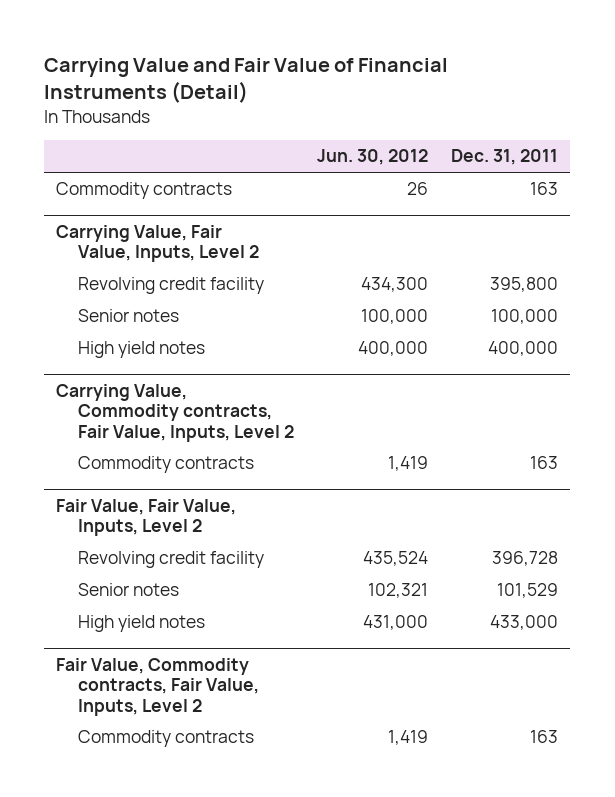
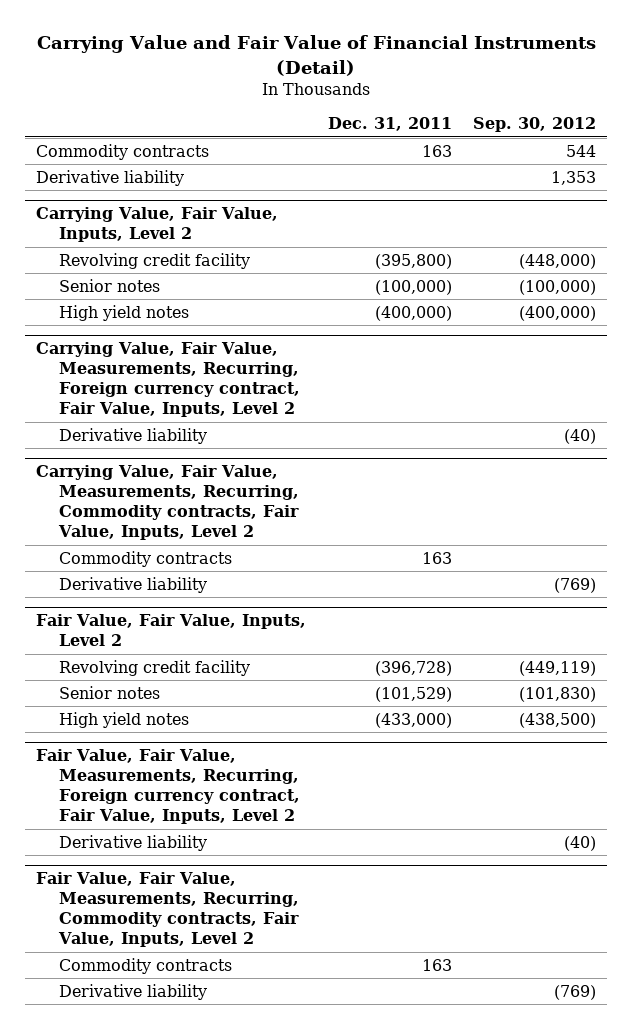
[317,149,429,166] Jun. 30, 2012 -> none
none -> [473,117,597,133] Sep. 30, 2012
none -> [35,169,184,186] Derivative liability
[490,277,559,293] 395,800 -> [374,253,452,269] (395,800)
[491,309,559,325] 100,000 -> [374,279,452,295] (100,000)
[488,341,559,357] 400,000 -> [374,305,452,321] (400,000)
none -> [35,341,300,418] Carrying Value, Fair Value, Measurements, Recurring, Foreign currency contract, Fair Value, Inputs, Level 2
none -> [58,427,207,444] Derivative liability
[56,383,294,442] Carrying Value, Commodity contracts, Fair Value, Inputs, Level 2 -> [35,464,299,541] Carrying Value, Fair Value, Measurements, Recurring, Commodity contracts, Fair Value, Inputs, Level 2
none -> [58,576,207,593] Derivative liability
[492,551,559,567] 396,728 -> [374,660,452,676] (396,728)
[497,583,559,599] 101,529 -> [374,686,452,702] (101,529)
[490,615,559,631] 433,000 -> [374,712,452,728] (433,000)
none -> [35,748,300,825] Fair Value, Fair Value, Measurements, Recurring, Foreign currency contract, Fair Value, Inputs, Level 2
none -> [58,834,207,851] Derivative liability
[56,657,259,716] Fair Value, Commodity contracts, Fair Value, Inputs, Level 2 -> [35,871,299,948] Fair Value, Fair Value, Measurements, Recurring, Commodity contracts, Fair Value, Inputs, Level 2
none -> [58,983,207,1000] Derivative liability

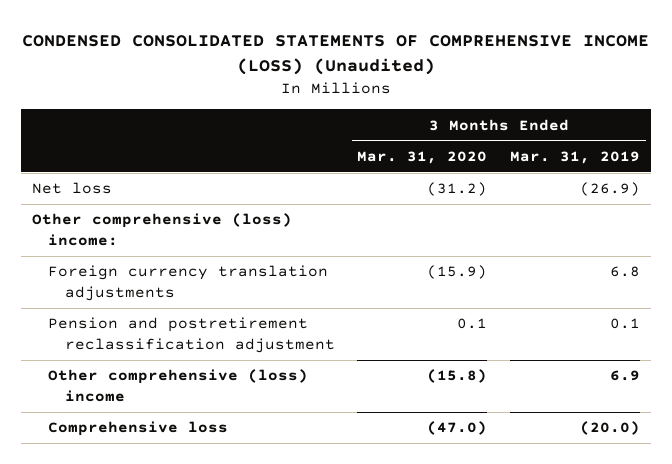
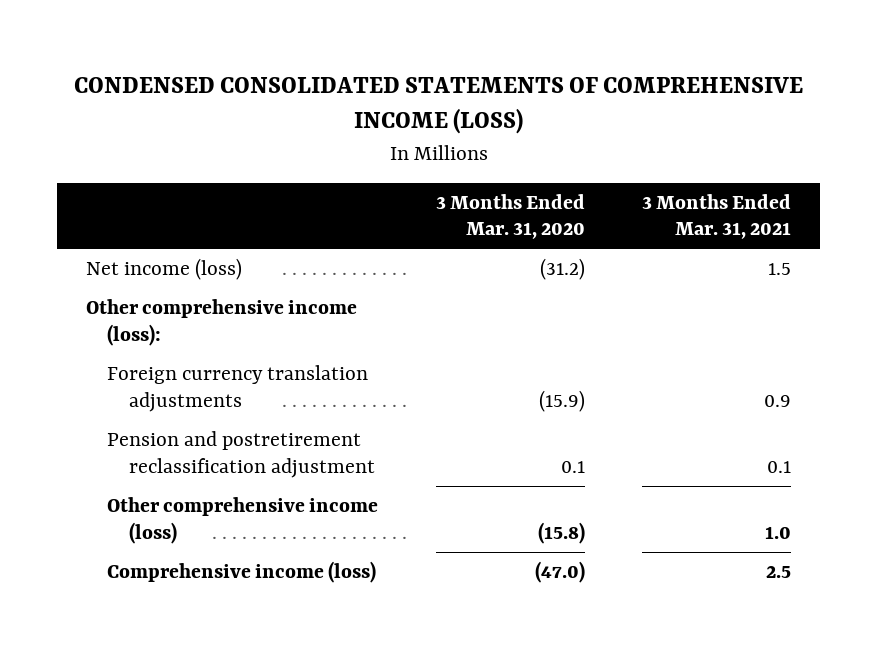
[22,35,650,76] CONDENSED CONSOLIDATED STATEMENTS OF COMPREHENSIVE INCOME (LOSS) (Unaudited) -> [73,76,803,135] CONDENSED CONSOLIDATED STATEMENTS OF COMPREHENSIVE INCOME (LOSS)
[509,150,640,164] Mar. 31, 2019 -> none
none -> [642,193,792,240] 3 Months Ended Mar. 31, 2021
[32,182,113,195] Net loss -> [85,257,242,280] Net income (loss)
[32,213,293,247] Other comprehensive (loss) income: -> [85,298,357,346] Other comprehensive income (loss):
[48,369,309,403] Other comprehensive (loss) income -> [107,496,379,544] Other comprehensive income (loss)
[48,421,229,437] Comprehensive loss -> [107,560,377,583] Comprehensive income (loss)

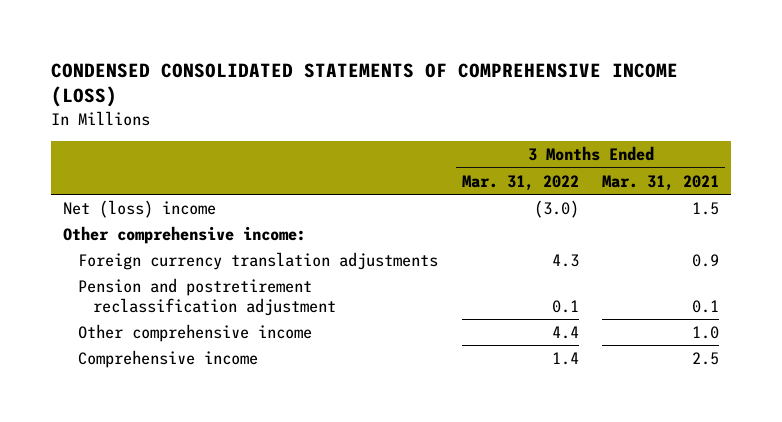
[435,193,585,240] 3 Months Ended Mar. 31, 2020 -> none
none -> [461,174,579,191] Mar. 31, 2022
[85,257,242,280] Net income (loss) -> [62,199,216,218] Net (loss) income
[85,298,357,346] Other comprehensive income (loss): -> [62,225,306,244] Other comprehensive income:
[107,496,379,544] Other comprehensive income (loss) -> [78,323,313,342] Other comprehensive income
[107,560,377,583] Comprehensive income (loss) -> [78,349,259,368] Comprehensive income

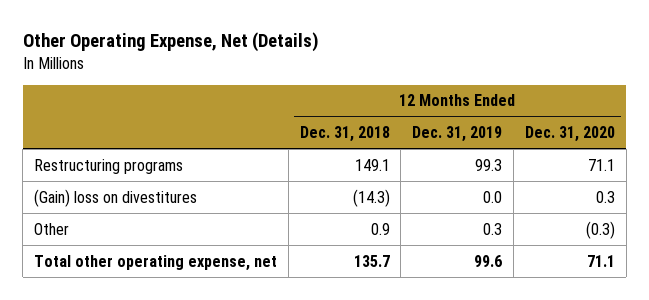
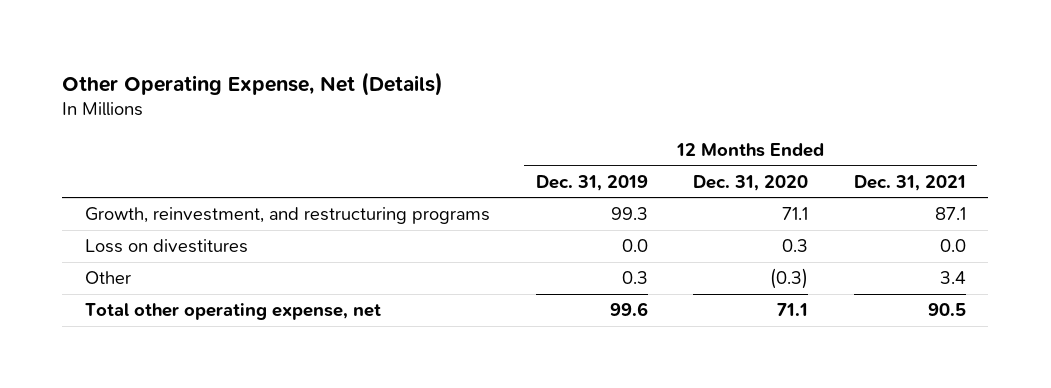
[299,125,390,142] Dec. 31, 2018 -> none
none -> [853,174,966,191] Dec. 31, 2021
[33,158,183,174] Restructuring programs -> [85,207,491,225] Growth, reinvestment, and restructuring programs
[33,188,197,207] (Gain) loss on divestitures -> [85,239,249,254] Loss on divestitures

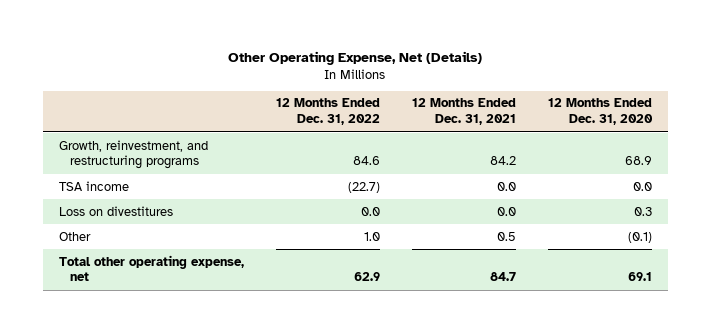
[535,174,648,191] Dec. 31, 2019 -> none
none -> [275,98,380,126] 12 Months Ended Dec. 31, 2022
[782,207,809,221] 71.1 -> [624,156,652,166] 68.9
[934,207,966,221] 87.1 -> [489,156,516,166] 84.2
none -> [58,180,129,191] TSA income
[770,268,809,290] (0.3) -> [627,231,652,243] (0.1)
[939,271,966,285] 3.4 -> [496,231,516,241] 0.5
[777,303,809,317] 71.1 -> [627,272,652,282] 69.1
[927,303,966,317] 90.5 -> [489,272,516,282] 84.7

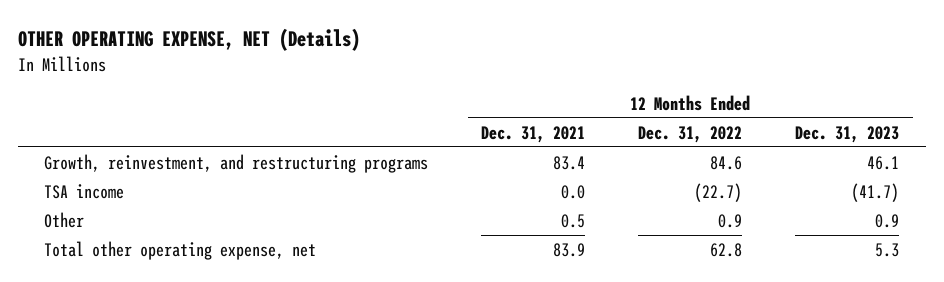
[228,50,483,65] Other Operating Expense, Net (Details) -> [17,28,360,52] OTHER OPERATING EXPENSE, NET (Details)
[547,98,653,126] 12 Months Ended Dec. 31, 2020 -> none
none -> [795,125,900,143] Dec. 31, 2023
[489,156,516,166] 84.2 -> [553,155,586,170] 83.4
[58,205,173,216] Loss on divestitures -> none
[363,231,380,241] 1.0 -> [718,213,743,228] 0.9
[353,272,380,282] 62.9 -> [710,242,743,257] 62.8
[489,272,516,282] 84.7 -> [553,242,586,257] 83.9

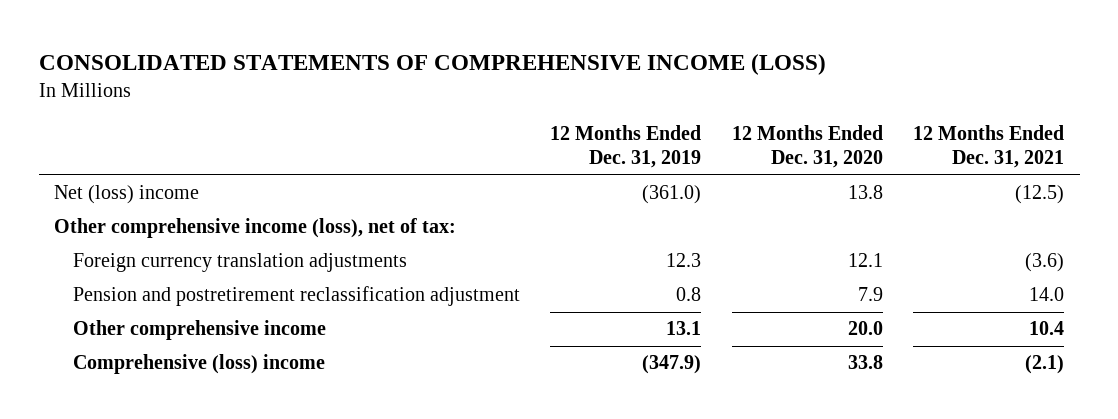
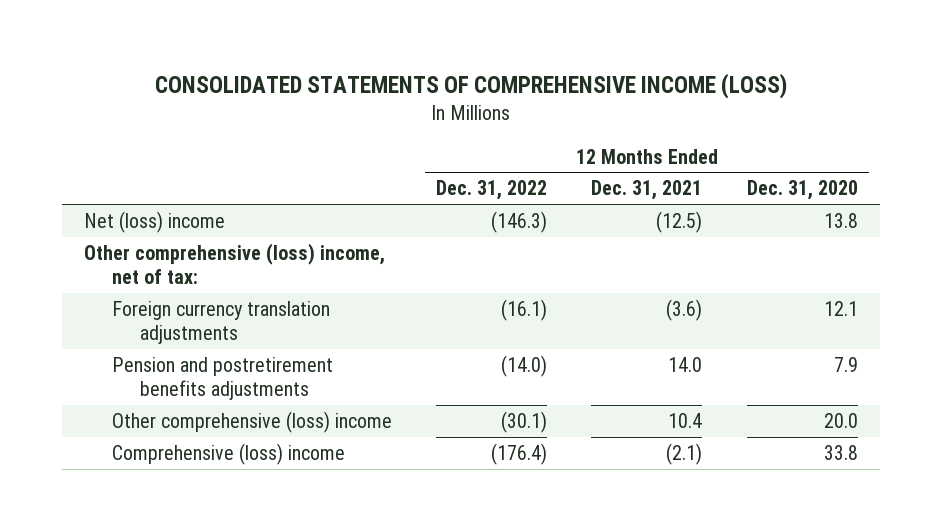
[550,124,702,169] 12 Months Ended Dec. 31, 2019 -> none
none -> [436,180,548,201] Dec. 31, 2022
[54,218,457,239] Other comprehensive income (loss), net of tax: -> [84,243,386,284] Other comprehensive (loss) income, net of tax:
[72,286,520,307] Pension and postretirement reclassification adjustment -> [111,357,333,400] Pension and postretirement benefits adjustments
[72,320,326,341] Other comprehensive income -> [111,411,392,434] Other comprehensive (loss) income

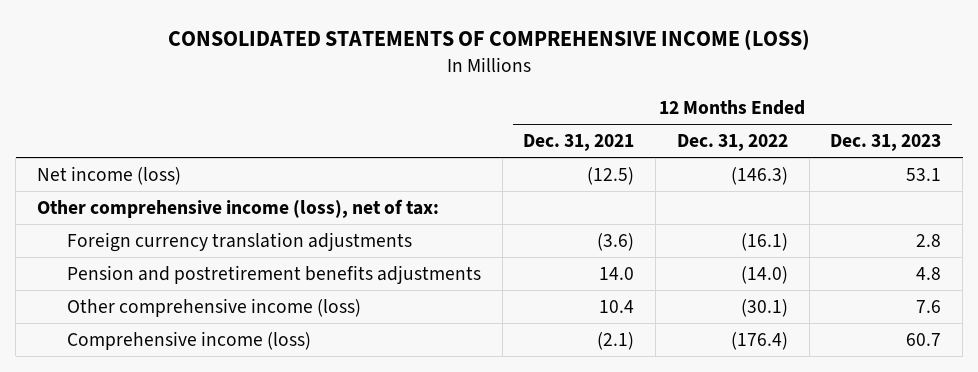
[746,180,858,201] Dec. 31, 2020 -> none
none -> [830,133,942,151] Dec. 31, 2023
[84,211,226,234] Net (loss) income -> [36,165,181,185] Net income (loss)
[84,243,386,284] Other comprehensive (loss) income, net of tax: -> [36,198,439,218] Other comprehensive income (loss), net of tax:
[111,411,392,434] Other comprehensive (loss) income -> [66,297,361,317] Other comprehensive income (loss)
[111,443,345,466] Comprehensive (loss) income -> [66,330,311,350] Comprehensive income (loss)

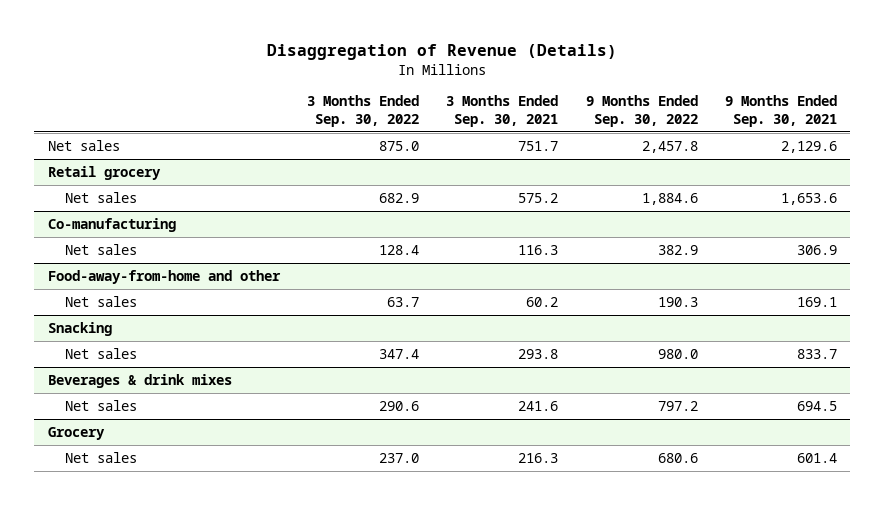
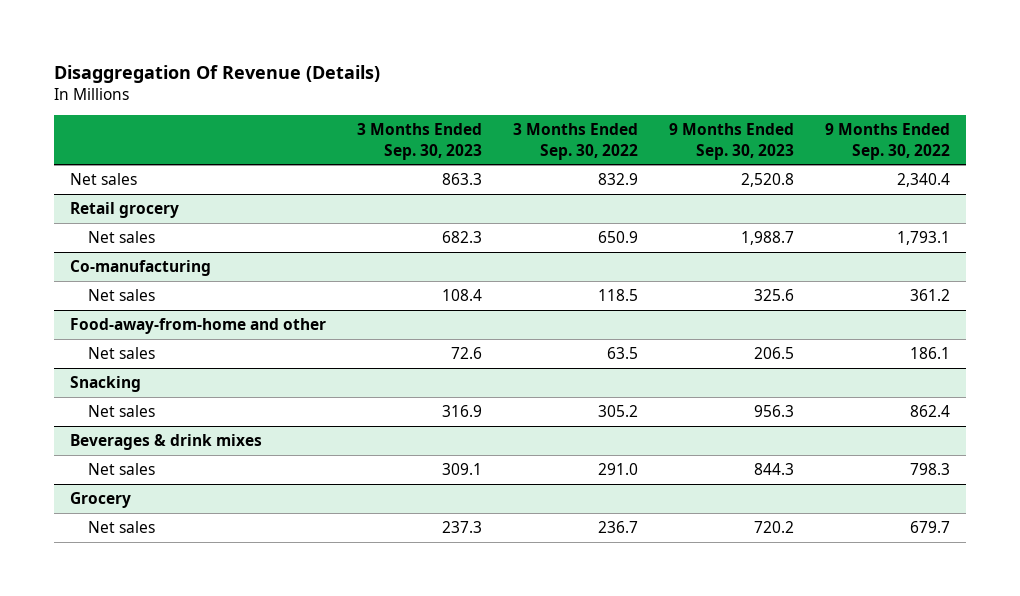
[267,43,618,60] Disaggregation of Revenue (Details) -> [54,64,381,83] Disaggregation Of Revenue (Details)
[446,95,559,127] 3 Months Ended Sep. 30, 2021 -> none
[724,95,837,127] 9 Months Ended Sep. 30, 2021 -> none
none -> [356,123,482,160] 3 Months Ended Sep. 30, 2023
none -> [669,123,795,160] 9 Months Ended Sep. 30, 2023
[379,141,420,152] 875.0 -> [598,172,639,185] 832.9
[641,141,698,154] 2,457.8 -> [897,172,951,187] 2,340.4
[379,193,420,204] 682.9 -> [598,230,639,243] 650.9
[641,193,698,206] 1,884.6 -> [897,230,951,245] 1,793.1
[379,245,420,256] 128.4 -> [598,288,639,301] 118.5
[657,245,698,256] 382.9 -> [910,288,951,301] 361.2
[387,297,420,308] 63.7 -> [607,346,639,359] 63.5
[657,297,698,308] 190.3 -> [910,346,951,359] 186.1
[379,349,420,360] 347.4 -> [598,404,639,417] 305.2
[657,349,698,360] 980.0 -> [910,404,951,417] 862.4
[379,401,420,412] 290.6 -> [598,462,639,475] 291.0
[657,401,698,412] 797.2 -> [910,462,951,475] 798.3
[379,453,420,464] 237.0 -> [598,520,639,533] 236.7
[657,453,698,464] 680.6 -> [910,520,951,533] 679.7

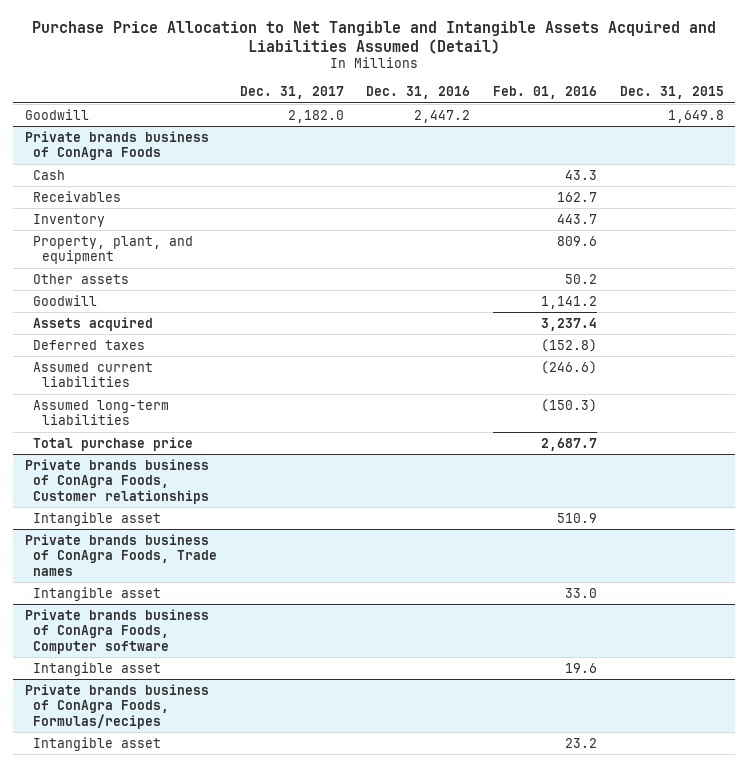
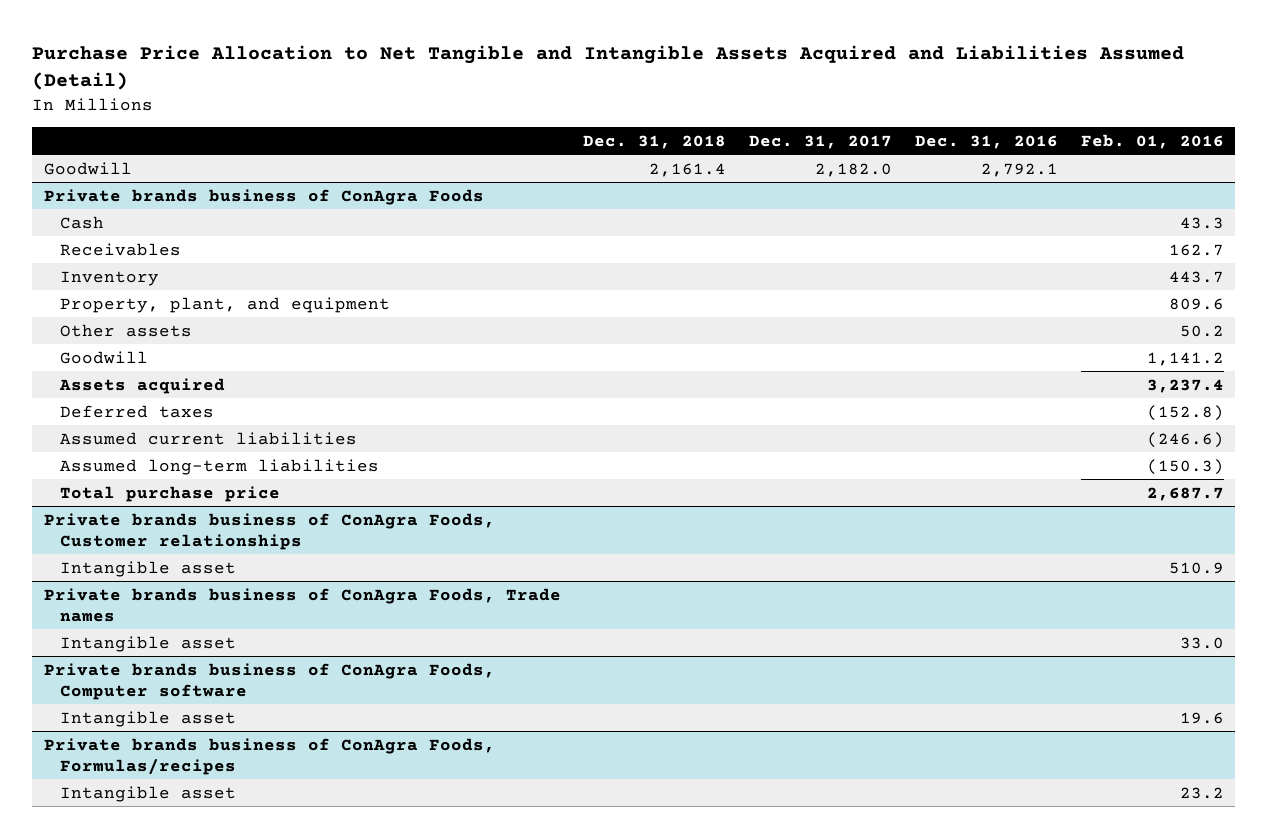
[619,86,724,100] Dec. 31, 2015 -> none
none -> [583,134,727,149] Dec. 31, 2018
[414,109,471,123] 2,447.2 -> [980,162,1058,177] 2,792.1

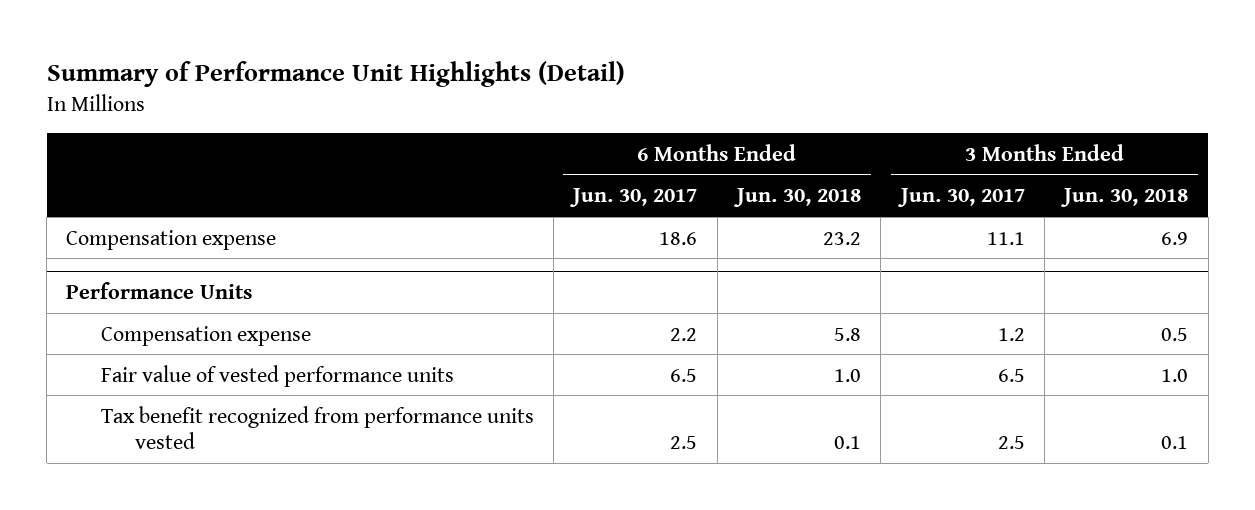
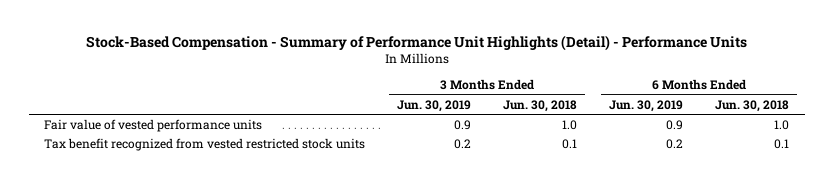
[46,61,625,88] Summary of Performance Unit Highlights (Detail) -> [85,35,747,52] Stock-Based Compensation - Summary of Performance Unit Highlights (Detail) - Performance Units
[569,188,698,208] Jun. 30, 2017 -> none
[896,188,1025,208] Jun. 30, 2017 -> none
none -> [397,99,472,112] Jun. 30, 2019
none -> [608,99,683,112] Jun. 30, 2019
[66,229,277,250] Compensation expense -> none
[66,281,253,299] Performance Units -> none
[100,325,311,346] Compensation expense -> none
[100,405,534,449] Tax benefit recognized from performance units vested -> [44,137,366,151] Tax benefit recognized from vested restricted stock units

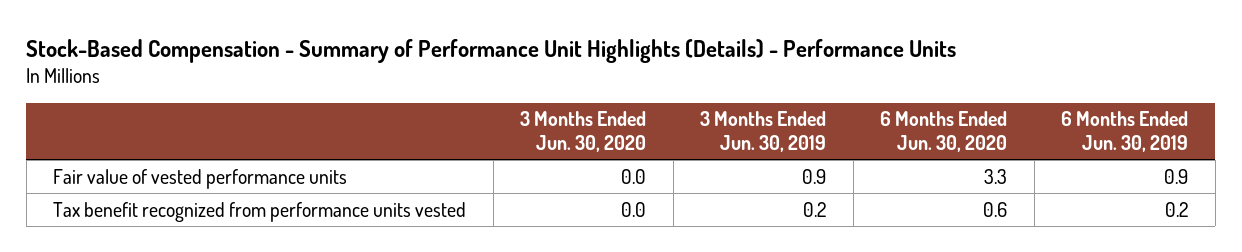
[85,35,747,52] Stock-Based Compensation - Summary of Performance Unit Highlights (Detail) - Performance Units -> [26,38,957,63] Stock-Based Compensation - Summary of Performance Unit Highlights (Details) - Performance Units
[503,99,578,112] Jun. 30, 2018 -> none
[714,99,789,112] Jun. 30, 2018 -> none
none -> [520,111,647,152] 3 Months Ended Jun. 30, 2020
none -> [880,111,1008,152] 6 Months Ended Jun. 30, 2020
[44,137,366,151] Tax benefit recognized from vested restricted stock units -> [53,201,467,222] Tax benefit recognized from performance units vested

